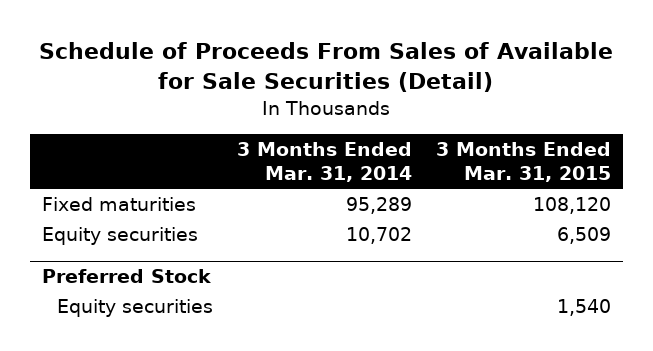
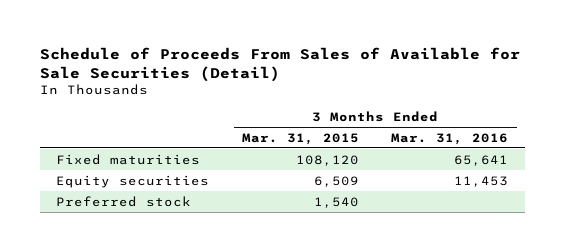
[237,141,413,183] 3 Months Ended Mar. 31, 2014 -> none
none -> [391,132,509,145] Mar. 31, 2016
[41,269,211,284] Preferred Stock -> none
[57,299,214,318] Equity securities -> [56,195,192,207] Preferred stock

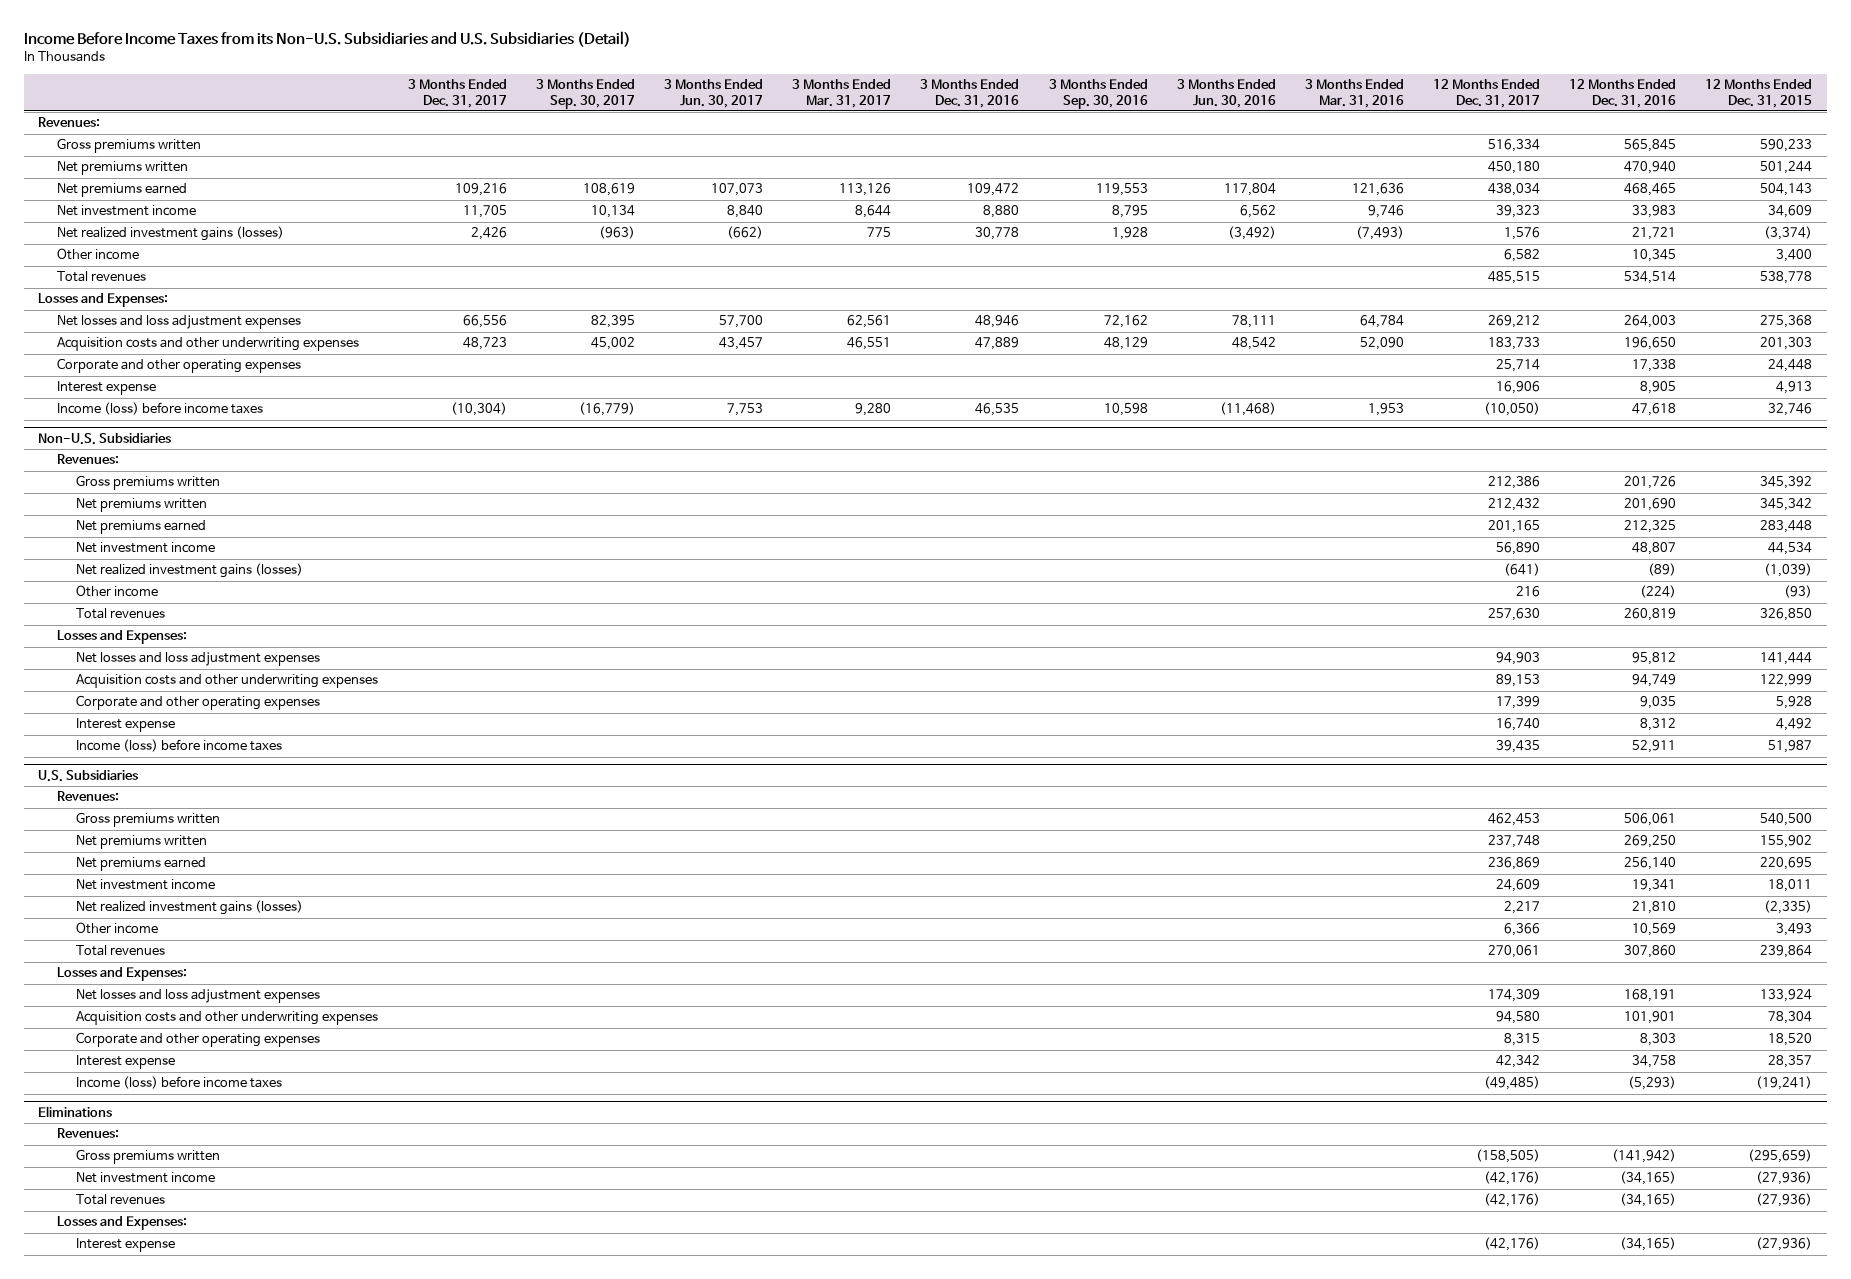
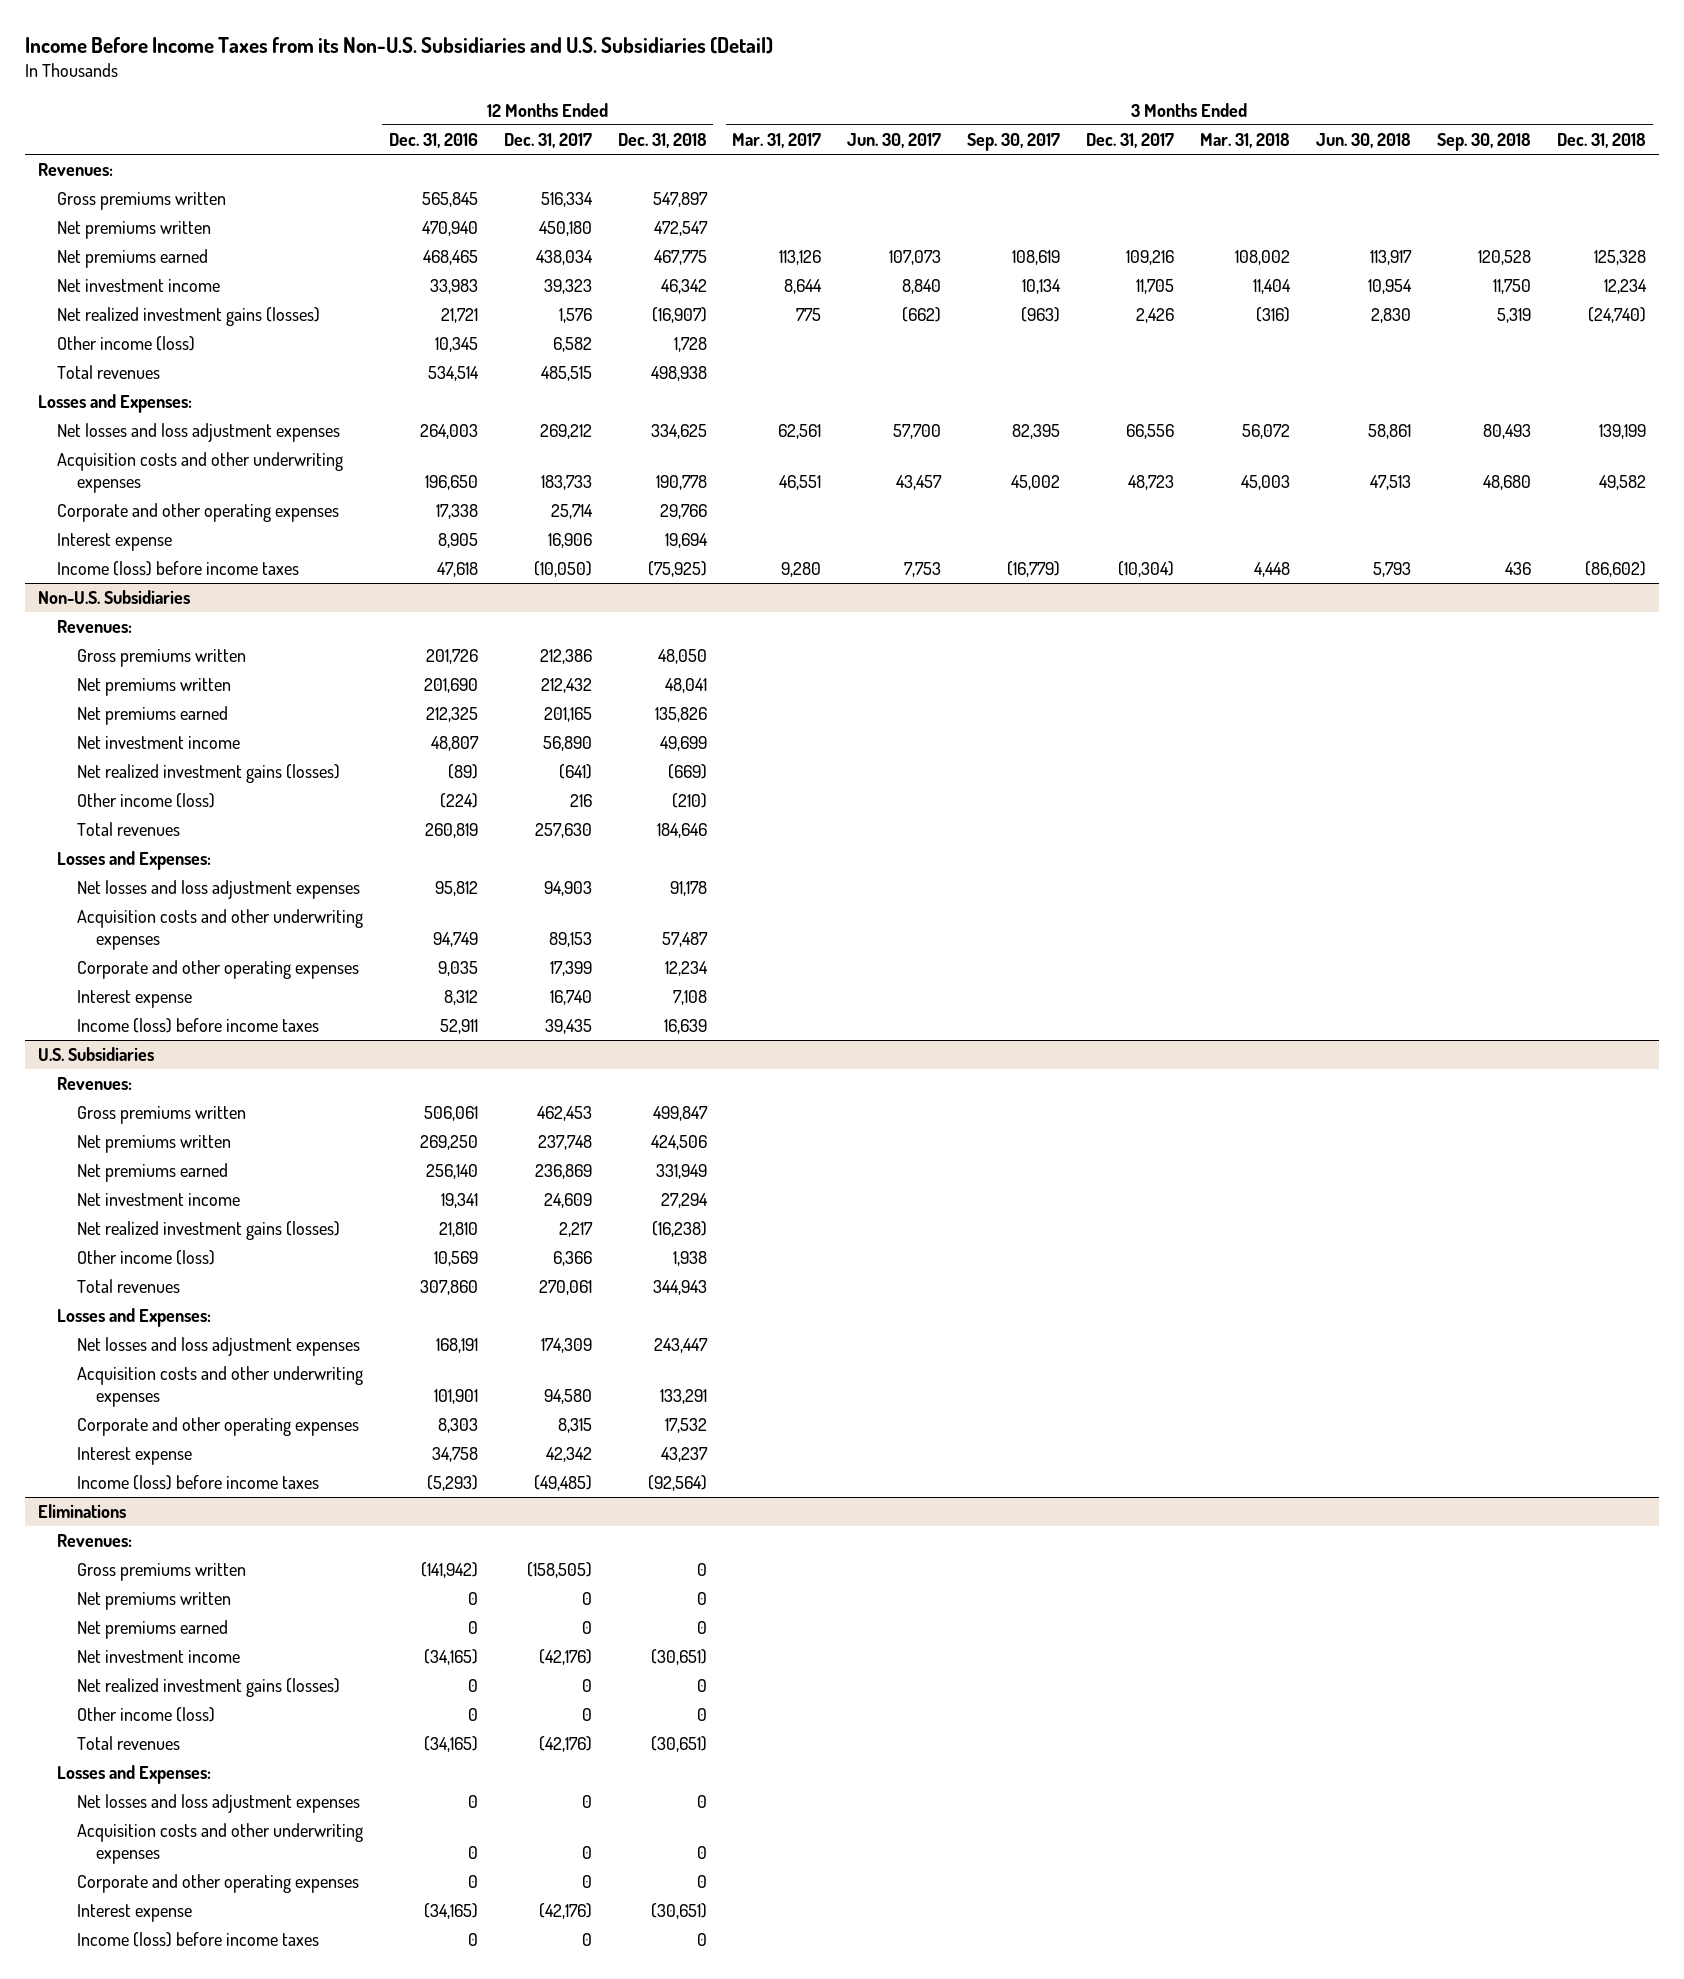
[920,79,1020,108] 3 Months Ended Dec. 31, 2016 -> none
[1048,79,1148,109] 3 Months Ended Sep. 30, 2016 -> none
[1176,79,1276,108] 3 Months Ended Jun. 30, 2016 -> none
[1304,79,1404,108] 3 Months Ended Mar. 31, 2016 -> none
[1705,79,1813,108] 12 Months Ended Dec. 31, 2015 -> none
none -> [617,133,707,149] Dec. 31, 2018
none -> [1200,133,1291,149] Mar. 31, 2018
none -> [1316,133,1412,149] Jun. 30, 2018
none -> [1437,133,1532,152] Sep. 30, 2018
none -> [1557,133,1647,149] Dec. 31, 2018
[57,248,140,261] Other income -> [57,336,196,352] Other income (loss)
[76,585,159,598] Other income -> [76,793,215,809] Other income (loss)
[76,922,159,935] Other income -> [76,1250,215,1266] Other income (loss)
none -> [76,1592,231,1611] Net premiums written
none -> [76,1620,228,1640] Net premiums earned
none -> [76,1678,340,1698] Net realized investment gains (losses)
none -> [76,1707,215,1723] Other income (loss)
none -> [76,1794,360,1814] Net losses and loss adjustment expenses
none -> [76,1823,363,1865] Acquisition costs and other underwriting expenses
none -> [76,1874,359,1894] Corporate and other operating expenses
none -> [76,1932,319,1948] Income (loss) before income taxes

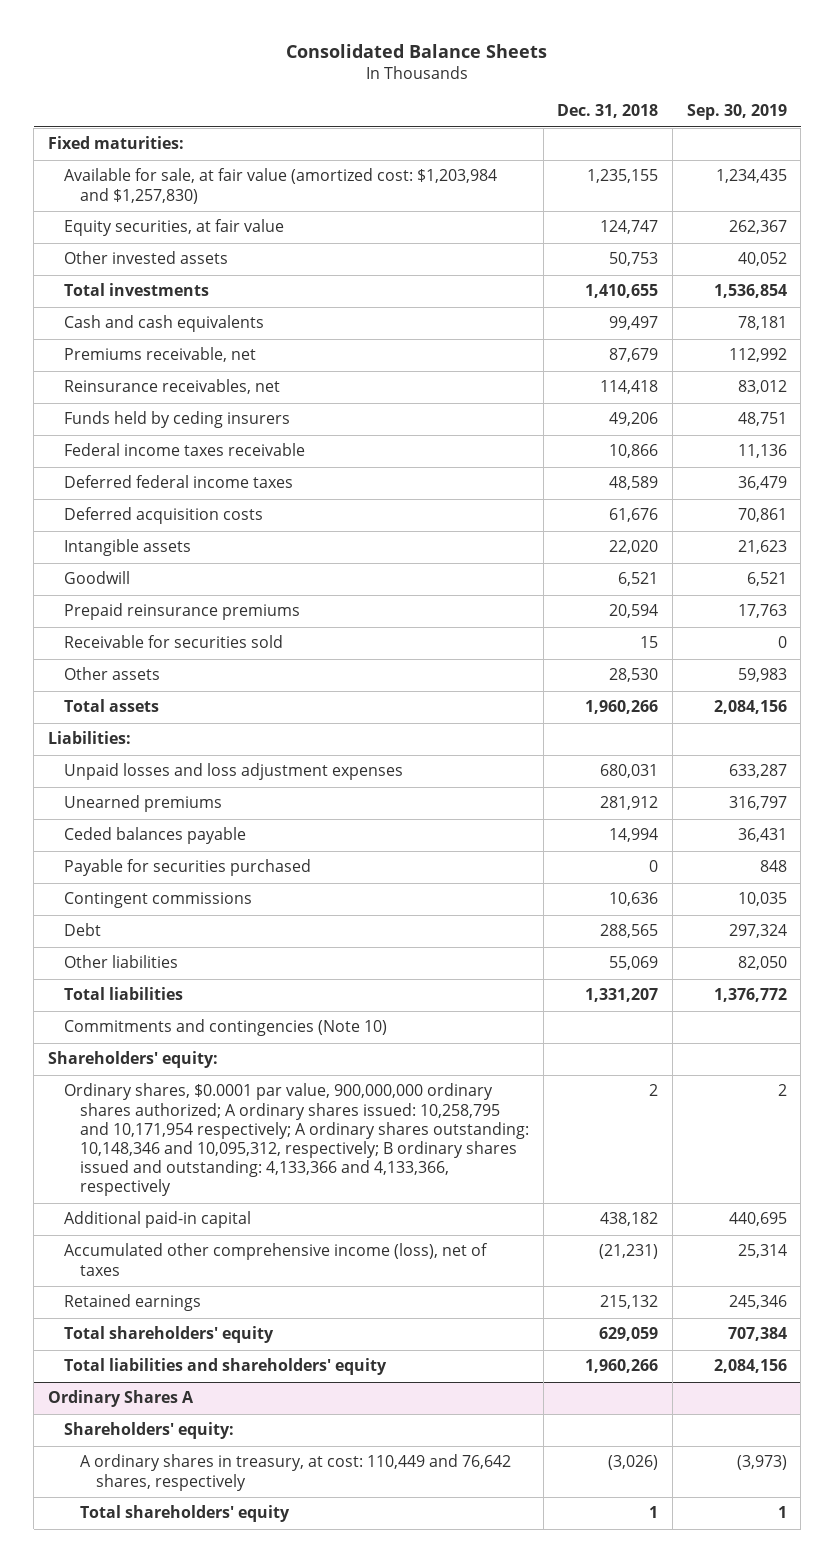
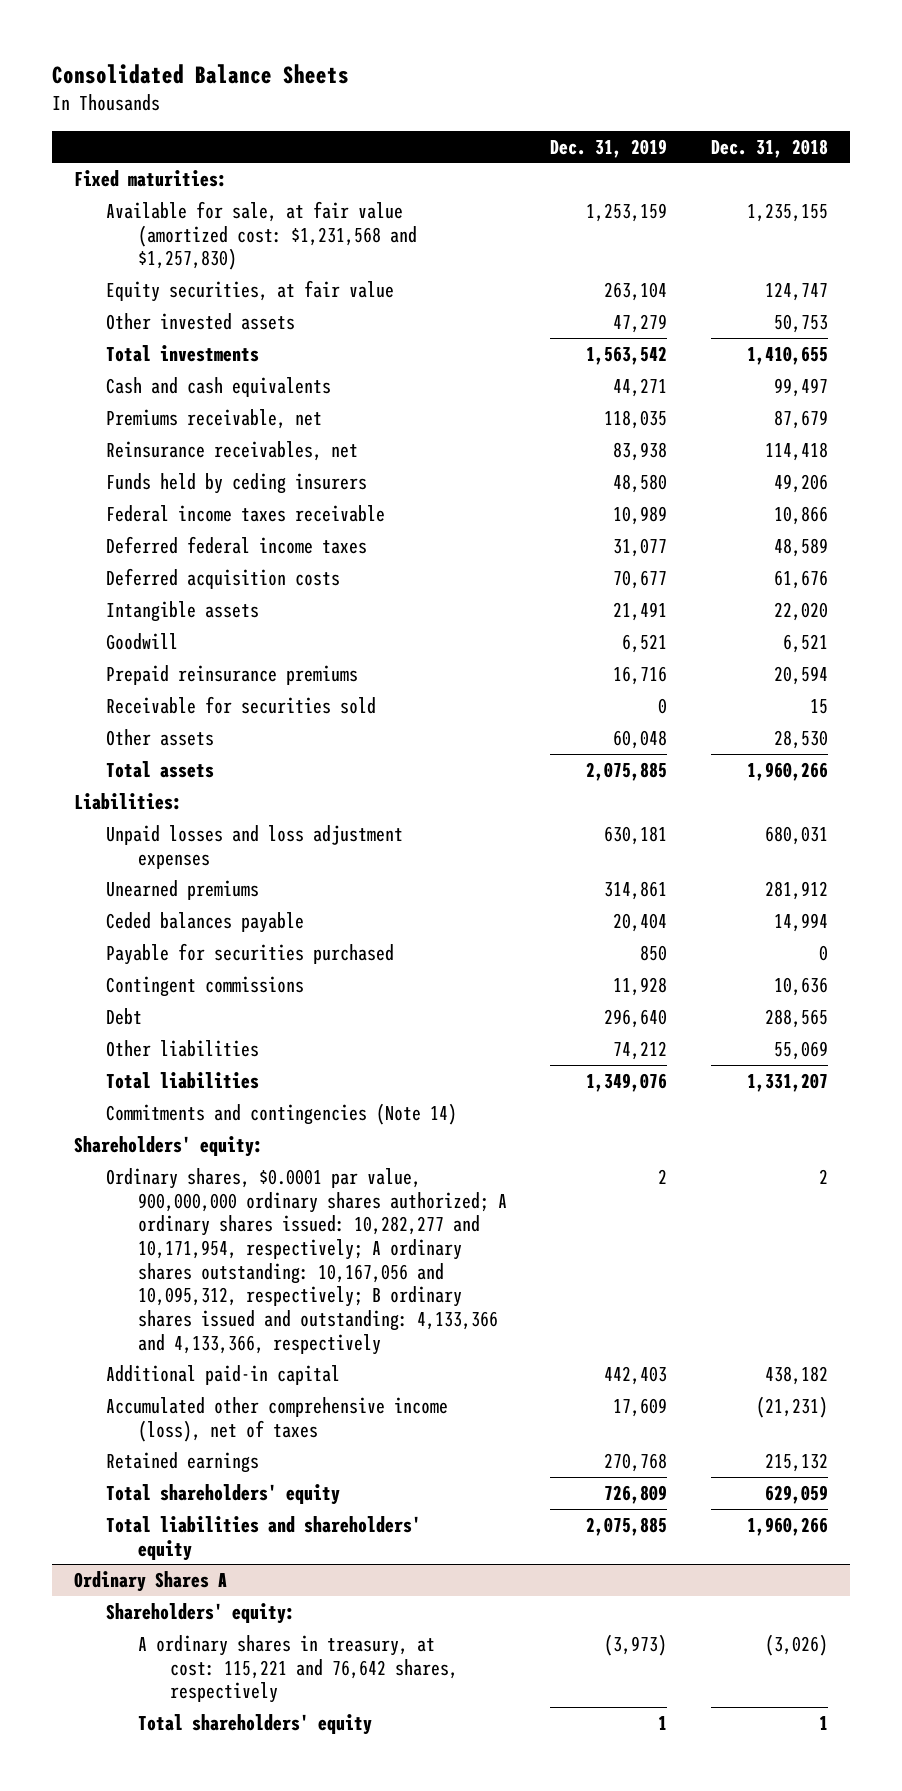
[686,104,787,121] Sep. 30, 2019 -> none
none -> [550,138,668,158] Dec. 31, 2019
[63,168,497,204] Available for sale, at fair value (amortized cost: $1,203,984 and $1,257,830) -> [105,200,417,271] Available for sale, at fair value (amortized cost: $1,231,568 and $1,257,830)
[63,1019,387,1037] Commitments and contingencies (Note 10) -> [105,1102,457,1125] Commitments and contingencies (Note 14)
[63,1083,529,1197] Ordinary shares, $0.0001 par value, 900,000,000 ordinary shares authorized; A ordinary shares issued: 10,258,795 and 10,171,954 respectively; A ordinary shares outstanding: 10,148,346 and 10,095,312, respectively; B ordinary shares issued and outstanding: 4,133,366 and 4,133,366, respectively -> [105,1167,507,1355] Ordinary shares, $0.0001 par value, 900,000,000 ordinary shares authorized; A ordinary shares issued: 10,282,277 and 10,171,954, respectively; A ordinary shares outstanding: 10,167,056 and 10,095,312, respectively; B ordinary shares issued and outstanding: 4,133,366 and 4,133,366, respectively
[79,1454,511,1491] A ordinary shares in treasury, at cost: 110,449 and 76,642 shares, respectively -> [137,1634,458,1704] A ordinary shares in treasury, at cost: 115,221 and 76,642 shares, respectively

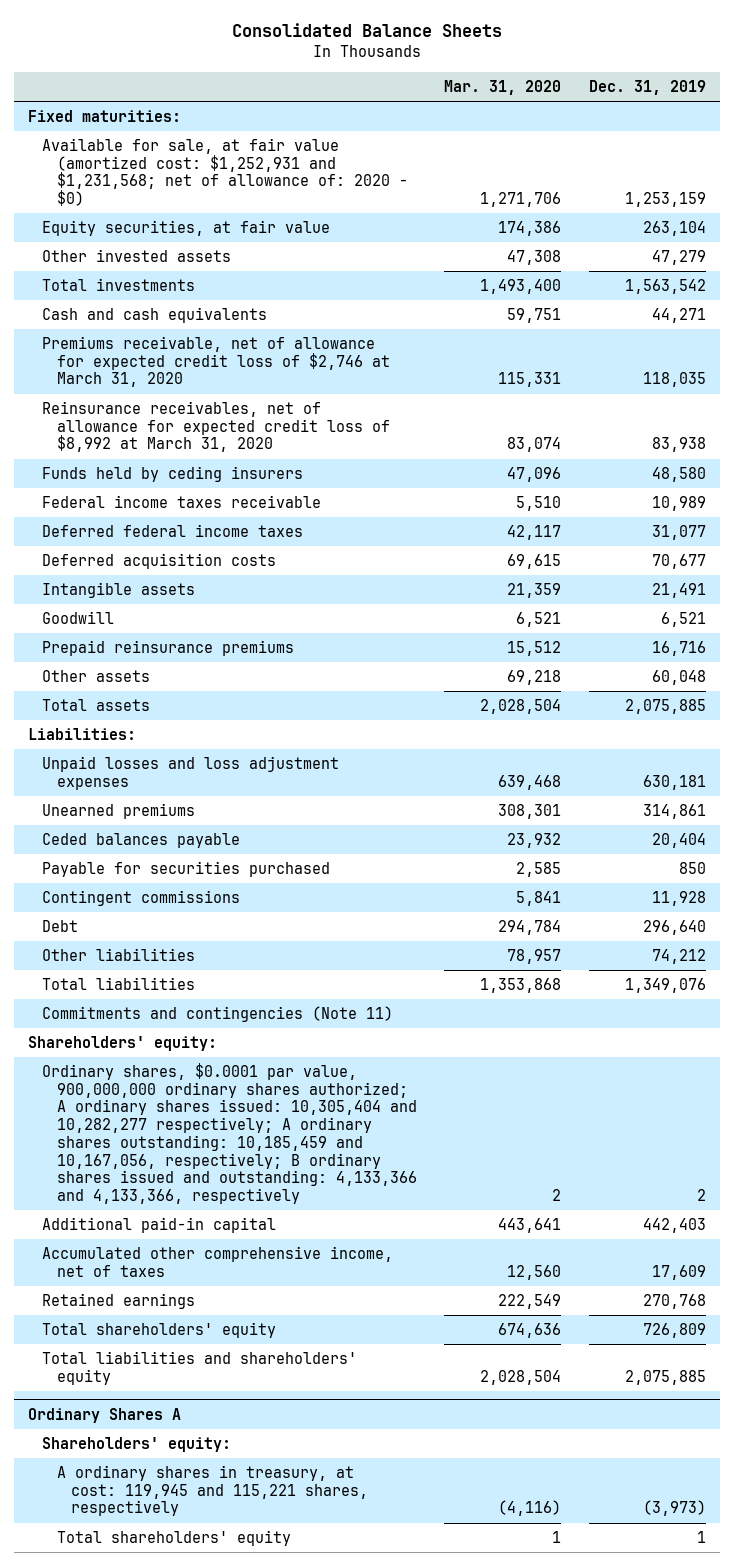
[711,138,829,158] Dec. 31, 2018 -> none
none -> [444,80,562,96] Mar. 31, 2020
[105,200,417,271] Available for sale, at fair value (amortized cost: $1,231,568 and $1,257,830) -> [42,138,408,207] Available for sale, at fair value (amortized cost: $1,252,931 and $1,231,568; net of allowance of: 2020 - $0)
[105,408,322,429] Premiums receivable, net -> [42,336,390,388] Premiums receivable, net of allowance for expected credit loss of $2,746 at March 31, 2020
[105,440,358,461] Reinsurance receivables, net -> [42,401,390,453] Reinsurance receivables, net of allowance for expected credit loss of $8,992 at March 31, 2020
[105,695,376,714] Receivable for securities sold -> none
[105,1102,457,1125] Commitments and contingencies (Note 14) -> [42,1006,394,1023] Commitments and contingencies (Note 11)
[105,1167,507,1355] Ordinary shares, $0.0001 par value, 900,000,000 ordinary shares authorized; A ordinary shares issued: 10,282,277 and 10,171,954, respectively; A ordinary shares outstanding: 10,167,056 and 10,095,312, respectively; B ordinary shares issued and outstanding: 4,133,366 and 4,133,366, respectively -> [42,1063,417,1204] Ordinary shares, $0.0001 par value, 900,000,000 ordinary shares authorized; A ordinary shares issued: 10,305,404 and 10,282,277 respectively; A ordinary shares outstanding: 10,185,459 and 10,167,056, respectively; B ordinary shares issued and outstanding: 4,133,366 and 4,133,366, respectively
[105,1396,448,1442] Accumulated other comprehensive income (loss), net of taxes -> [42,1246,394,1277] Accumulated other comprehensive income, net of taxes
[137,1634,458,1704] A ordinary shares in treasury, at cost: 115,221 and 76,642 shares, respectively -> [56,1465,369,1517] A ordinary shares in treasury, at cost: 119,945 and 115,221 shares, respectively

